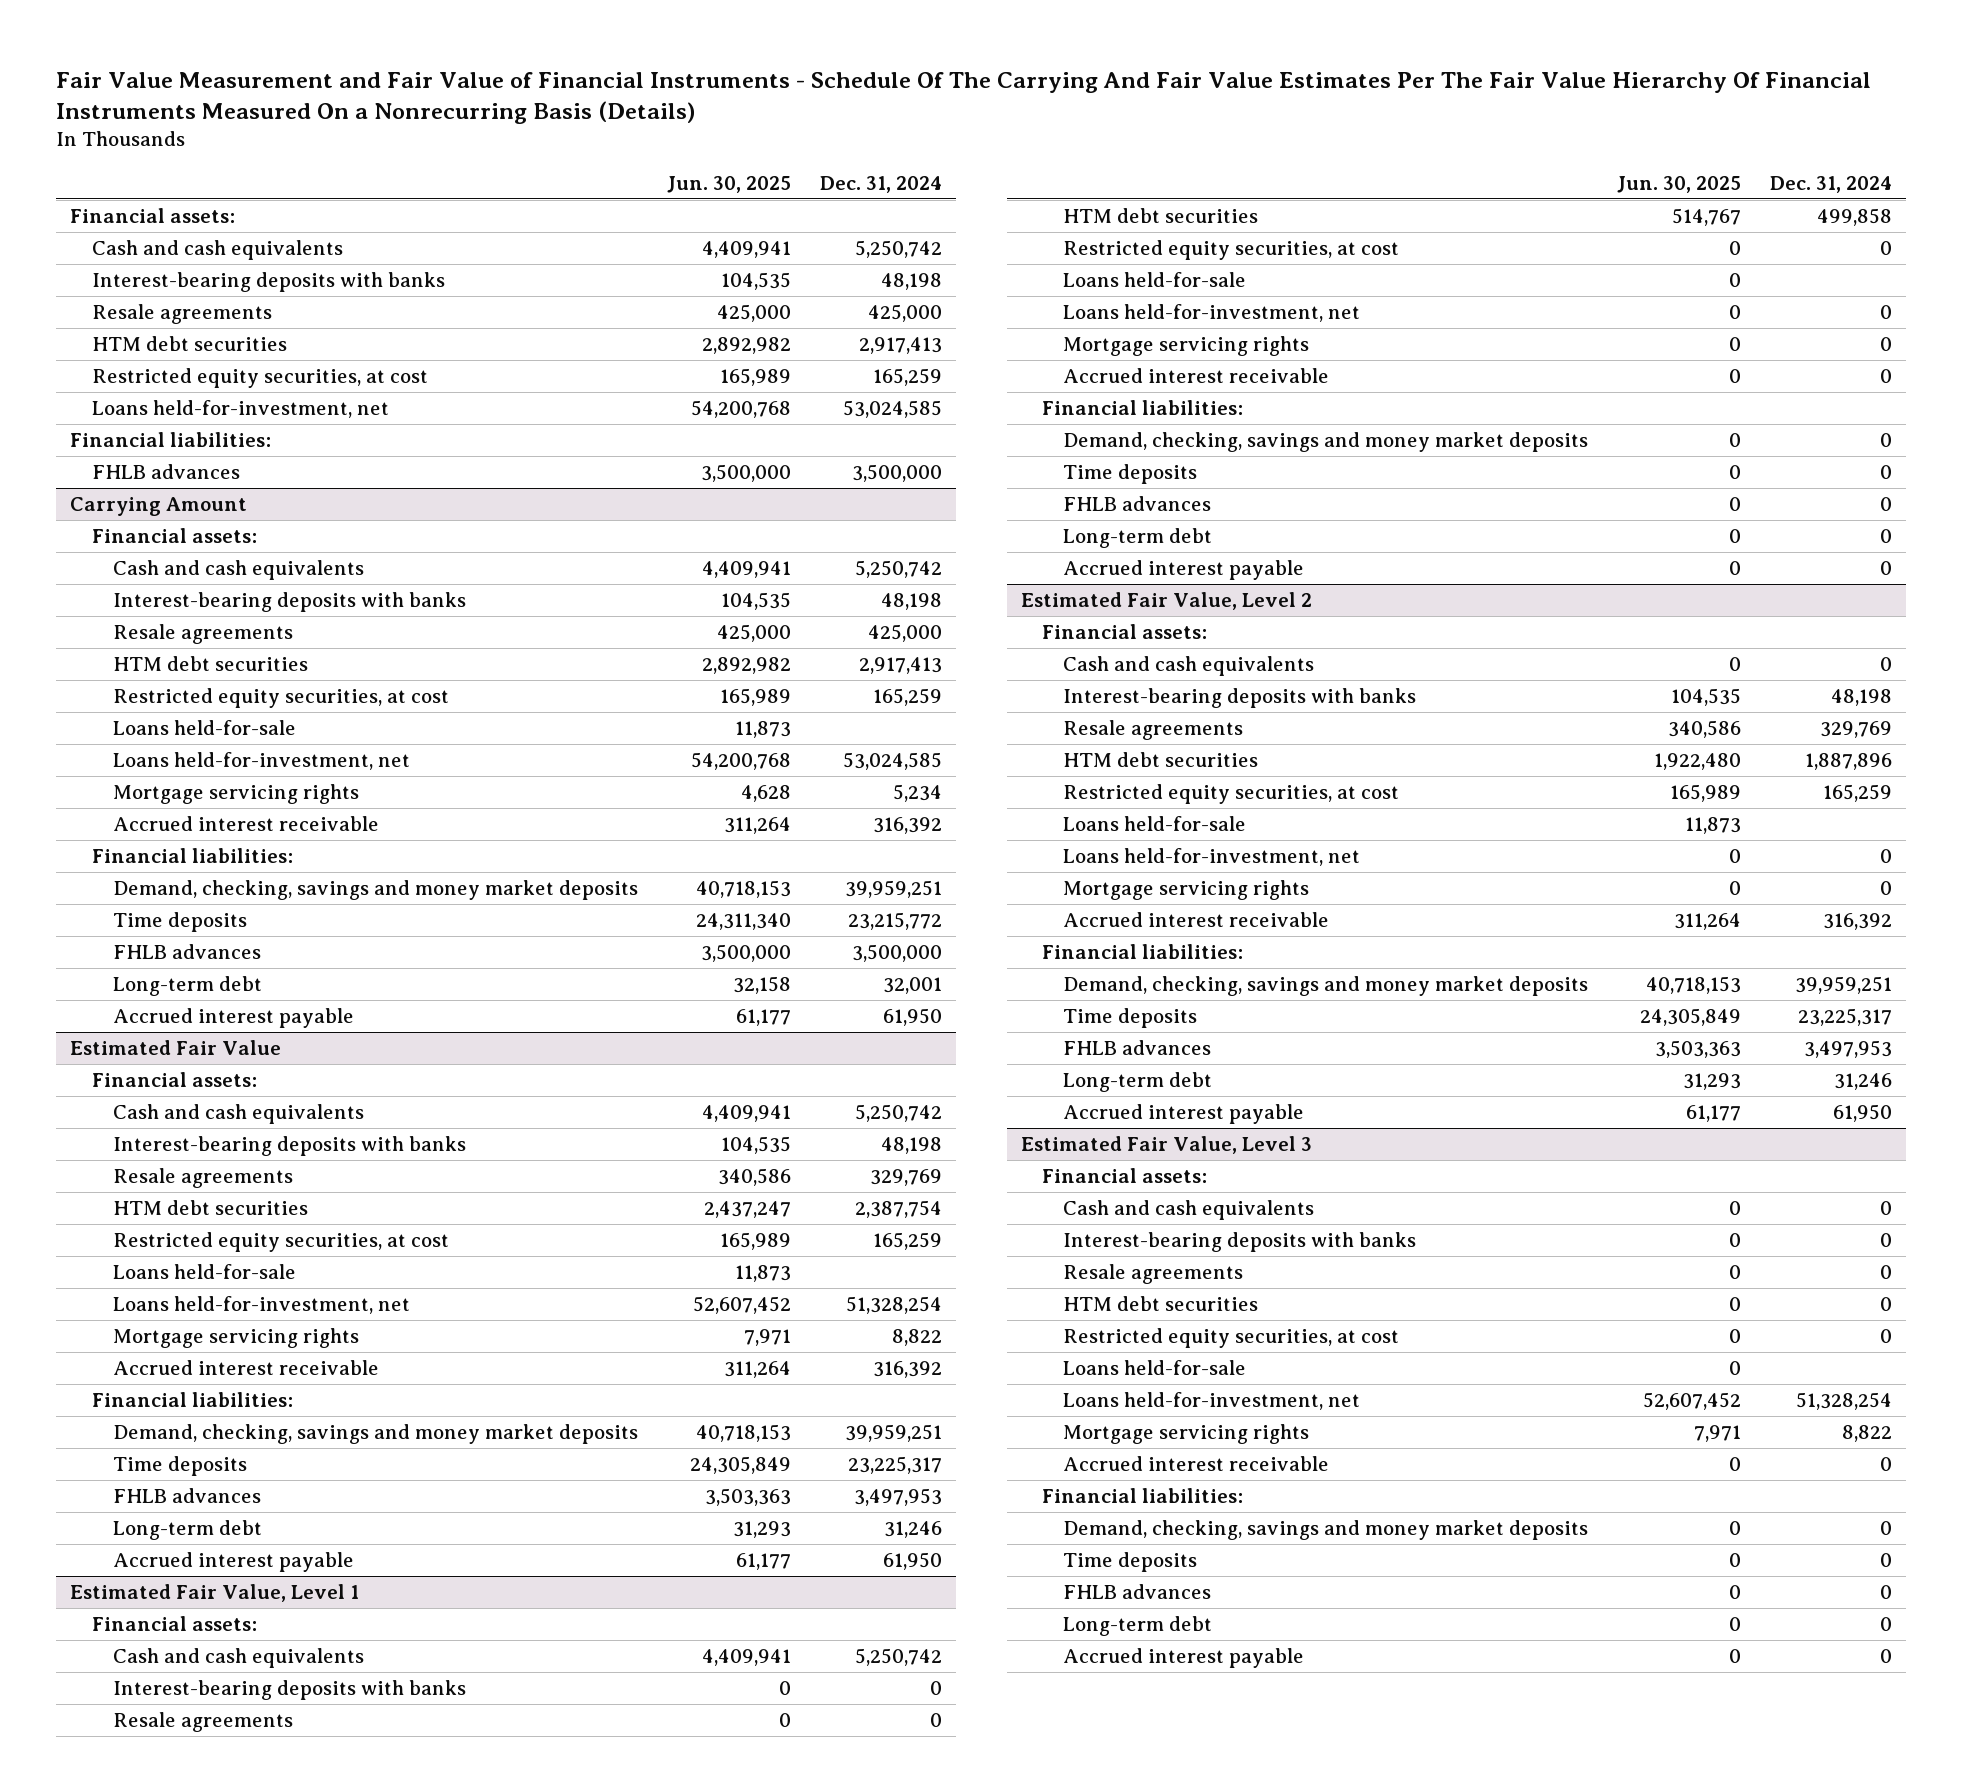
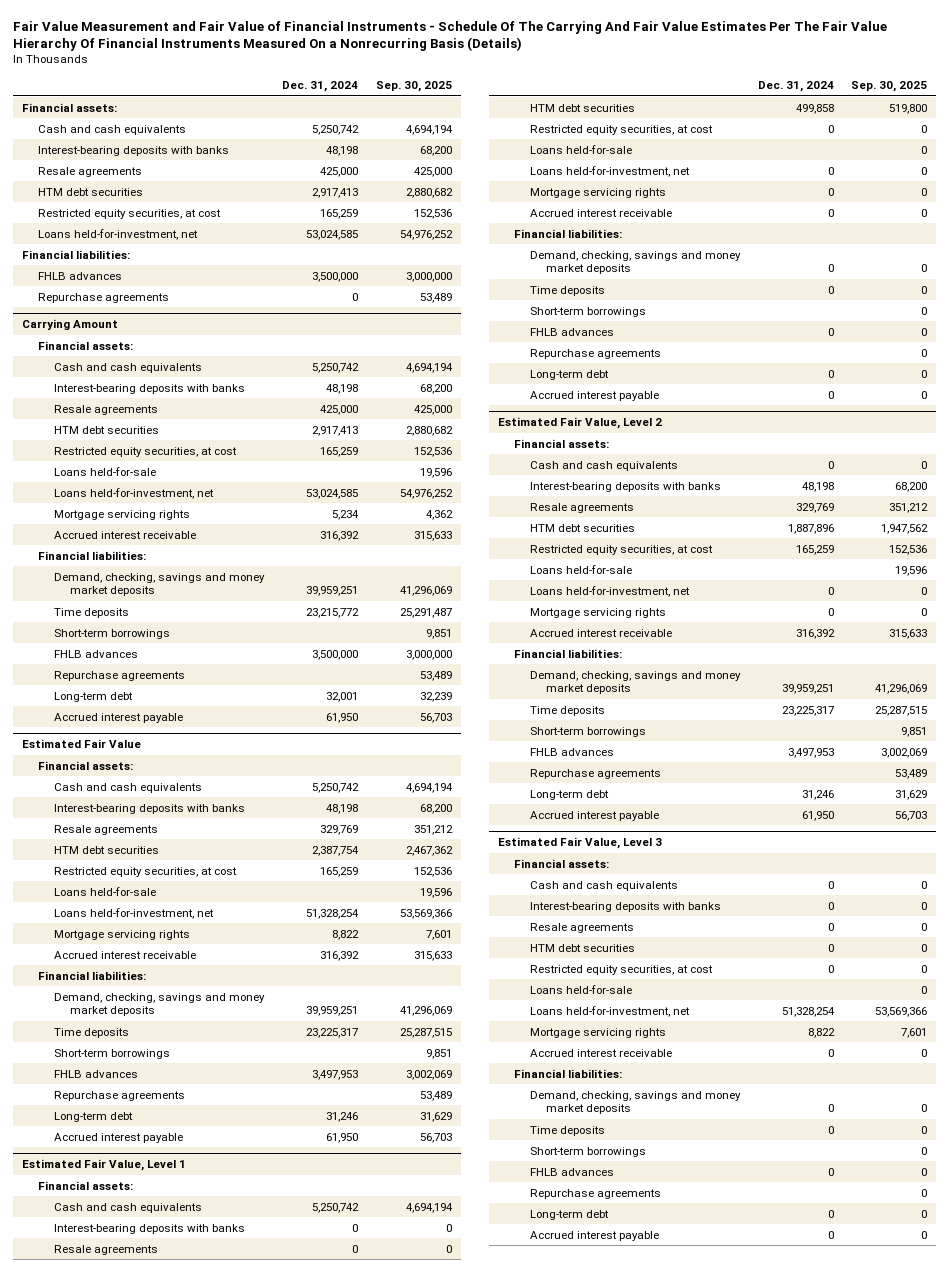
[666,175,791,193] Jun. 30, 2025 -> none
none -> [375,81,452,93] Sep. 30, 2025
none -> [38,292,170,303] Repurchase agreements
none -> [54,628,171,639] Short-term borrowings
none -> [54,670,186,681] Repurchase agreements
none -> [54,1048,171,1059] Short-term borrowings
none -> [54,1090,186,1101] Repurchase agreements
none -> [529,306,646,317] Short-term borrowings
none -> [529,348,661,359] Repurchase agreements
none -> [529,726,646,737] Short-term borrowings
none -> [529,768,661,779] Repurchase agreements
none -> [529,1146,646,1157] Short-term borrowings
none -> [529,1188,661,1199] Repurchase agreements

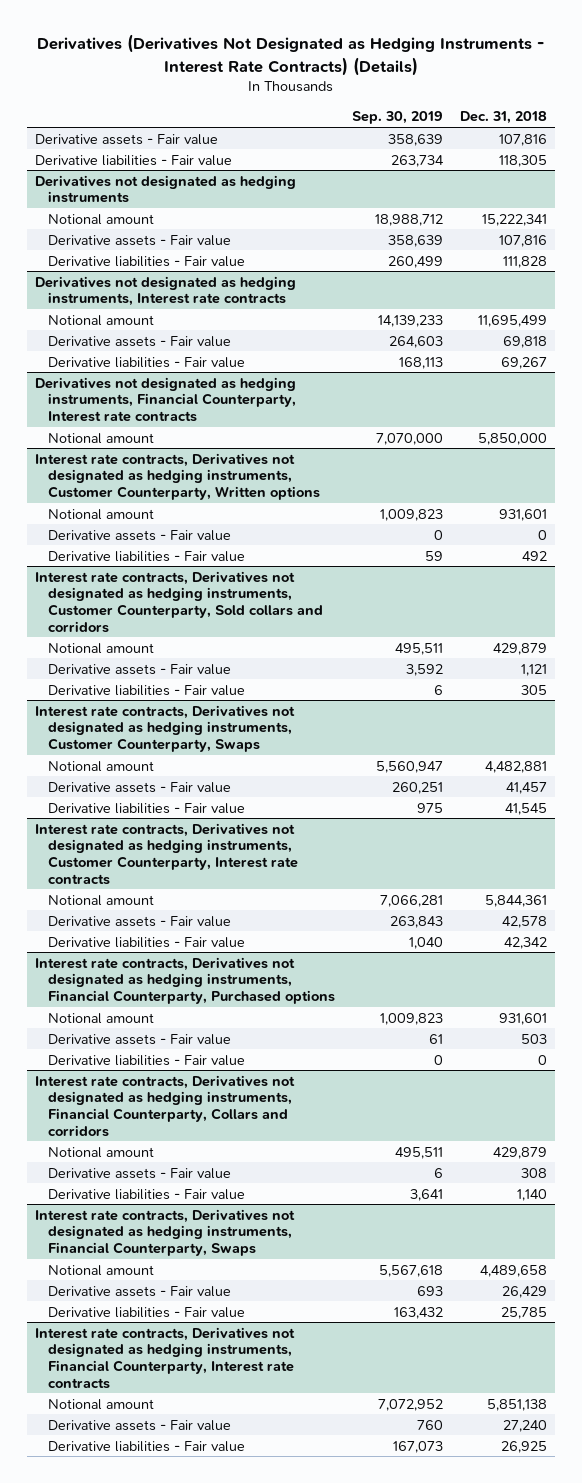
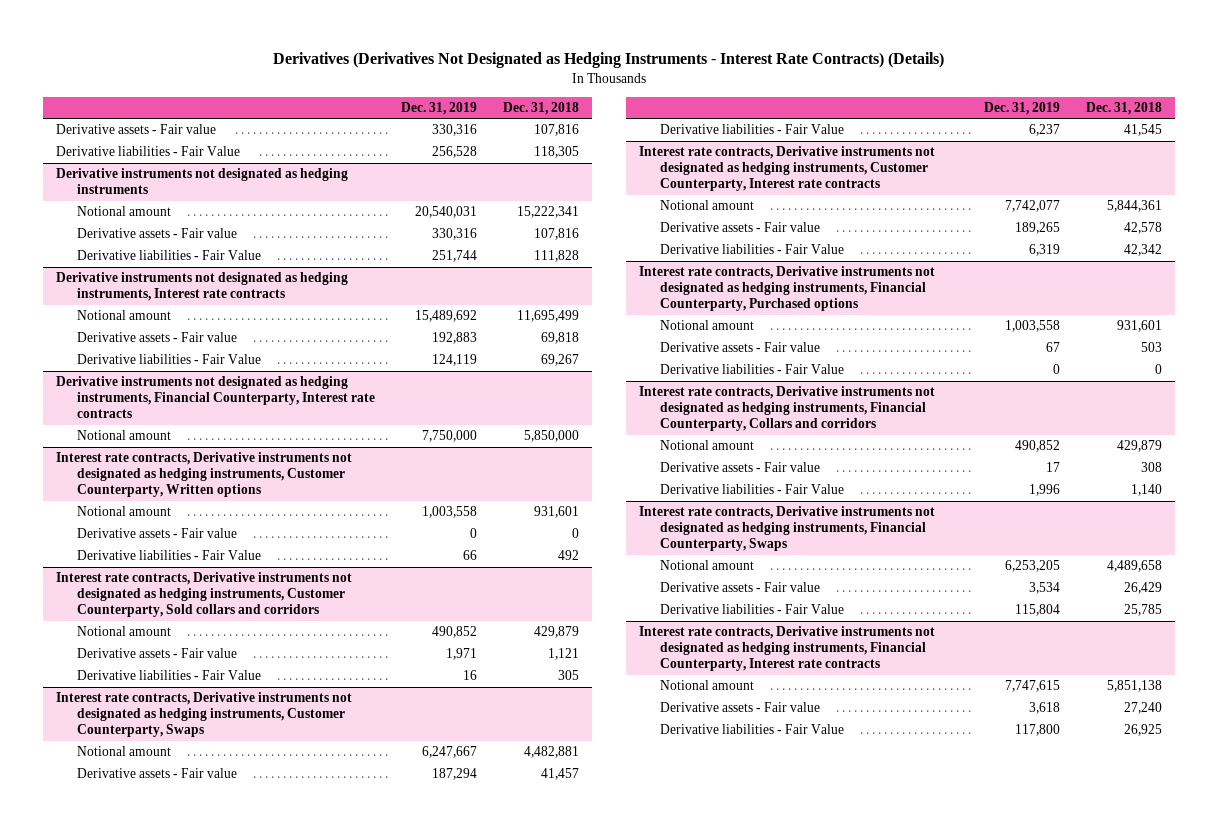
[352,111,444,125] Sep. 30, 2019 -> none
none -> [400,101,477,115] Dec. 31, 2019
[35,154,233,166] Derivative liabilities - Fair value -> [56,146,241,157] Derivative liabilities - Fair Value
[35,174,297,204] Derivatives not designated as hedging instruments -> [56,168,349,195] Derivative instruments not designated as hedging instruments
[48,255,246,267] Derivative liabilities - Fair value -> [76,250,261,261] Derivative liabilities - Fair Value
[35,275,297,307] Derivatives not designated as hedging instruments, Interest rate contracts -> [56,272,349,302] Derivative instruments not designated as hedging instruments, Interest rate contracts
[48,356,246,368] Derivative liabilities - Fair value -> [76,354,261,365] Derivative liabilities - Fair Value
[35,376,297,422] Derivatives not designated as hedging instruments, Financial Counterparty, Interest rate contracts -> [56,376,375,419] Derivative instruments not designated as hedging instruments, Financial Counterparty, Interest rate contracts
[35,452,321,500] Interest rate contracts, Derivatives not designated as hedging instruments, Customer Counterparty, Written options -> [56,452,353,498] Interest rate contracts, Derivative instruments not designated as hedging instruments, Customer Counterparty, Written options
[48,550,246,562] Derivative liabilities - Fair value -> [76,550,261,561] Derivative liabilities - Fair Value
[35,570,324,633] Interest rate contracts, Derivatives not designated as hedging instruments, Customer Counterparty, Sold collars and corridors -> [56,572,353,618] Interest rate contracts, Derivative instruments not designated as hedging instruments, Customer Counterparty, Sold collars and corridors
[48,684,246,696] Derivative liabilities - Fair value -> [76,670,261,681] Derivative liabilities - Fair Value
[35,704,296,752] Interest rate contracts, Derivatives not designated as hedging instruments, Customer Counterparty, Swaps -> [56,692,353,738] Interest rate contracts, Derivative instruments not designated as hedging instruments, Customer Counterparty, Swaps
[48,802,246,814] Derivative liabilities - Fair value -> [659,124,844,135] Derivative liabilities - Fair Value
[35,822,299,885] Interest rate contracts, Derivatives not designated as hedging instruments, Customer Counterparty, Interest rate contracts -> [639,146,936,192] Interest rate contracts, Derivative instruments not designated as hedging instruments, Customer Counterparty, Interest rate contracts
[48,936,246,948] Derivative liabilities - Fair value -> [659,244,844,255] Derivative liabilities - Fair Value
[35,956,336,1004] Interest rate contracts, Derivatives not designated as hedging instruments, Financial Counterparty, Purchased options -> [639,266,936,312] Interest rate contracts, Derivative instruments not designated as hedging instruments, Financial Counterparty, Purchased options
[48,1054,246,1066] Derivative liabilities - Fair value -> [659,364,844,375] Derivative liabilities - Fair Value
[35,1074,296,1137] Interest rate contracts, Derivatives not designated as hedging instruments, Financial Counterparty, Collars and corridors -> [639,386,936,432] Interest rate contracts, Derivative instruments not designated as hedging instruments, Financial Counterparty, Collars and corridors
[48,1188,246,1200] Derivative liabilities - Fair value -> [659,484,844,495] Derivative liabilities - Fair Value
[35,1208,296,1256] Interest rate contracts, Derivatives not designated as hedging instruments, Financial Counterparty, Swaps -> [639,506,936,552] Interest rate contracts, Derivative instruments not designated as hedging instruments, Financial Counterparty, Swaps
[48,1306,246,1318] Derivative liabilities - Fair value -> [659,604,844,615] Derivative liabilities - Fair Value
[35,1326,296,1389] Interest rate contracts, Derivatives not designated as hedging instruments, Financial Counterparty, Interest rate contracts -> [639,626,936,672] Interest rate contracts, Derivative instruments not designated as hedging instruments, Financial Counterparty, Interest rate contracts
[48,1440,246,1452] Derivative liabilities - Fair value -> [659,724,844,735] Derivative liabilities - Fair Value

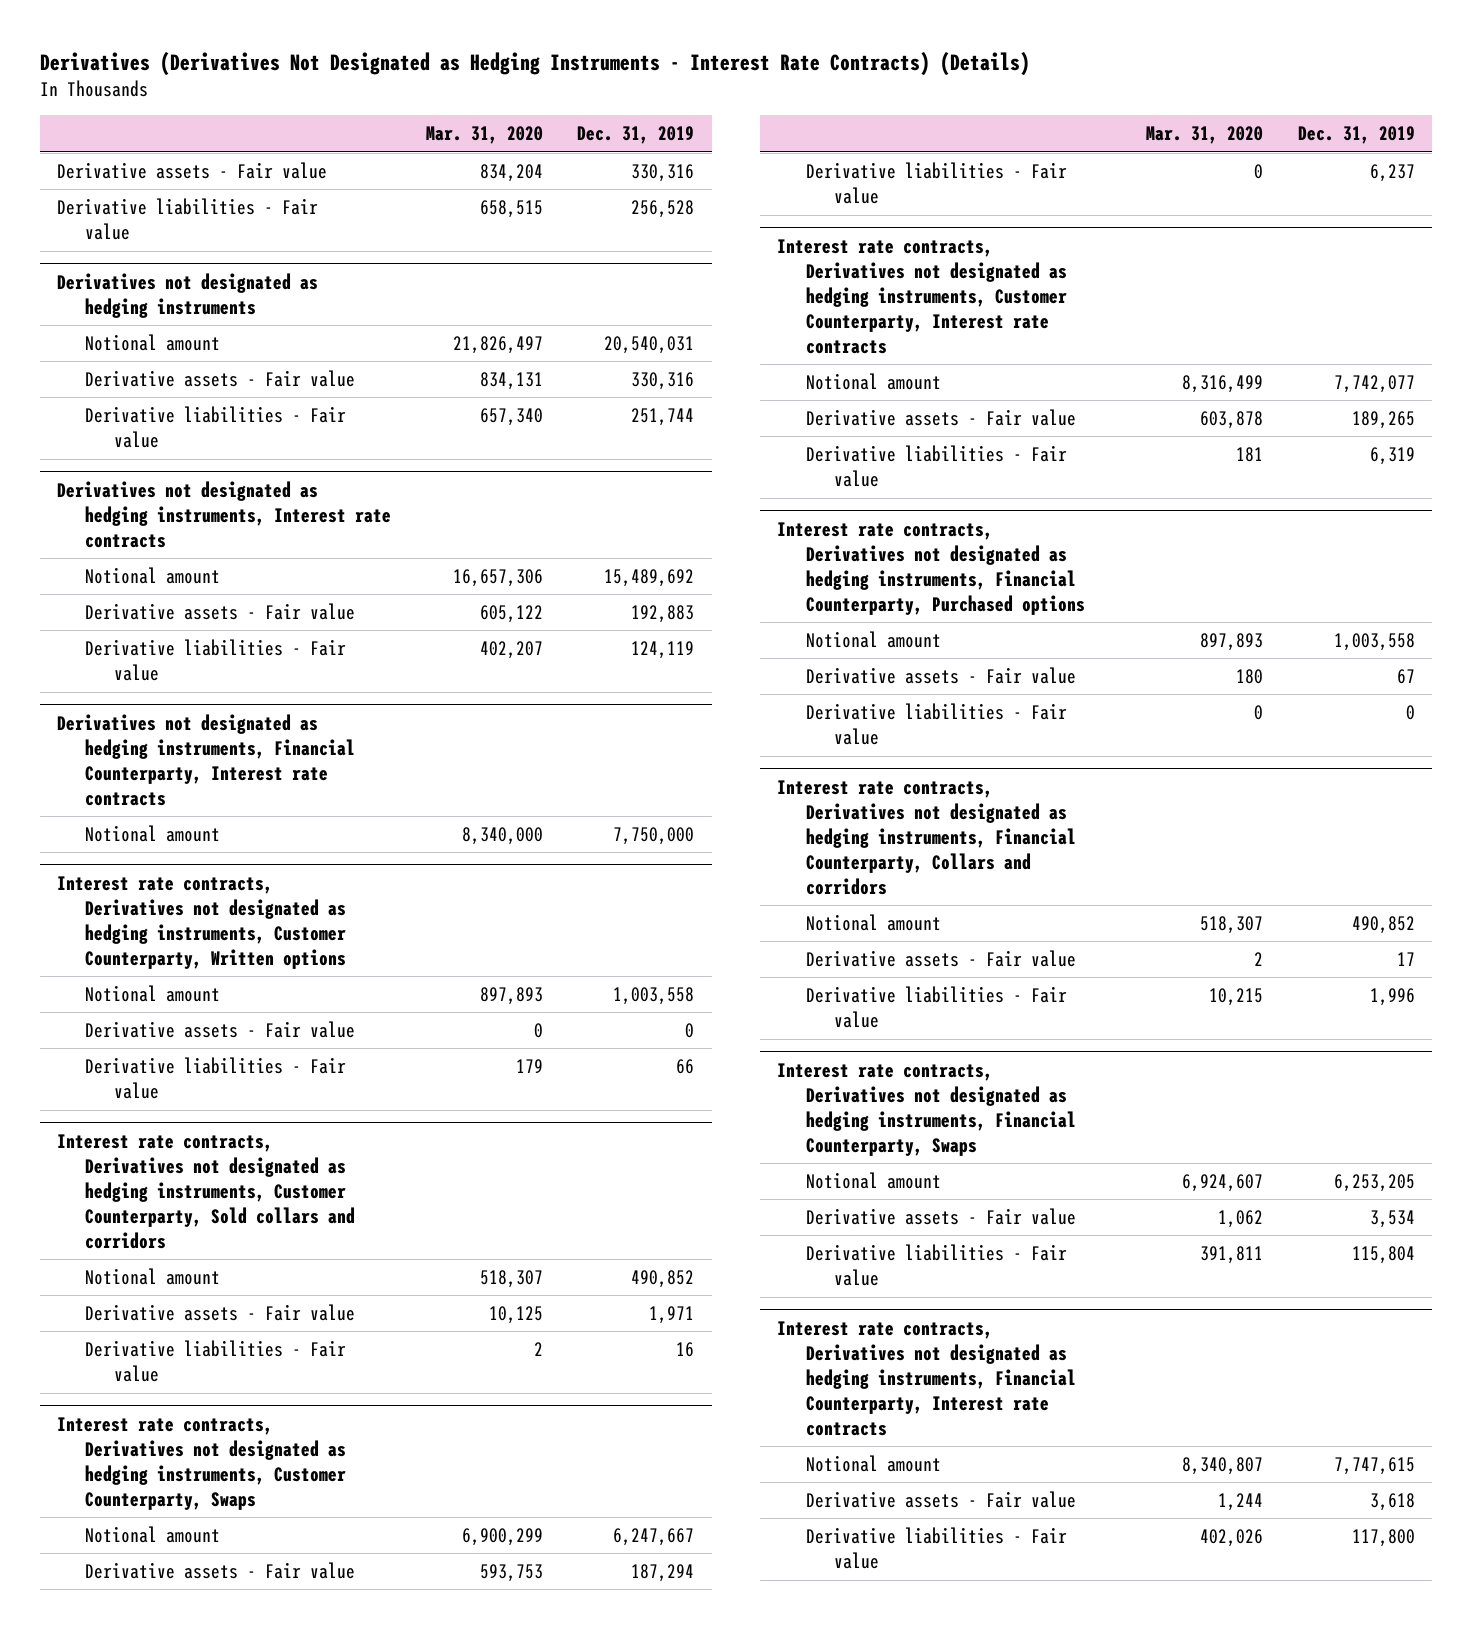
[502,101,579,115] Dec. 31, 2018 -> none
none -> [425,126,543,145] Mar. 31, 2020
[56,146,241,157] Derivative liabilities - Fair Value -> [57,197,319,241] Derivative liabilities - Fair value
[56,168,349,195] Derivative instruments not designated as hedging instruments -> [57,272,319,318] Derivatives not designated as hedging instruments
[76,250,261,261] Derivative liabilities - Fair Value -> [85,405,347,449] Derivative liabilities - Fair value
[56,272,349,302] Derivative instruments not designated as hedging instruments, Interest rate contracts -> [57,480,392,548] Derivatives not designated as hedging instruments, Interest rate contracts
[76,354,261,365] Derivative liabilities - Fair Value -> [85,638,347,682] Derivative liabilities - Fair value
[56,376,375,419] Derivative instruments not designated as hedging instruments, Financial Counterparty, Interest rate contracts -> [57,713,356,806] Derivatives not designated as hedging instruments, Financial Counterparty, Interest rate contracts
[56,452,353,498] Interest rate contracts, Derivative instruments not designated as hedging instruments, Customer Counterparty, Written options -> [57,875,347,969] Interest rate contracts, Derivatives not designated as hedging instruments, Customer Counterparty, Written options
[76,550,261,561] Derivative liabilities - Fair Value -> [85,1056,347,1100] Derivative liabilities - Fair value
[56,572,353,618] Interest rate contracts, Derivative instruments not designated as hedging instruments, Customer Counterparty, Sold collars and corridors -> [57,1133,356,1249] Interest rate contracts, Derivatives not designated as hedging instruments, Customer Counterparty, Sold collars and corridors
[76,670,261,681] Derivative liabilities - Fair Value -> [85,1339,347,1383] Derivative liabilities - Fair value
[56,692,353,738] Interest rate contracts, Derivative instruments not designated as hedging instruments, Customer Counterparty, Swaps -> [57,1416,347,1510] Interest rate contracts, Derivatives not designated as hedging instruments, Customer Counterparty, Swaps
[659,124,844,135] Derivative liabilities - Fair Value -> [805,161,1067,205] Derivative liabilities - Fair value
[639,146,936,192] Interest rate contracts, Derivative instruments not designated as hedging instruments, Customer Counterparty, Interest rate contracts -> [777,238,1067,354] Interest rate contracts, Derivatives not designated as hedging instruments, Customer Counterparty, Interest rate contracts
[659,244,844,255] Derivative liabilities - Fair Value -> [805,444,1067,488] Derivative liabilities - Fair value
[639,266,936,312] Interest rate contracts, Derivative instruments not designated as hedging instruments, Financial Counterparty, Purchased options -> [777,521,1085,615] Interest rate contracts, Derivatives not designated as hedging instruments, Financial Counterparty, Purchased options
[659,364,844,375] Derivative liabilities - Fair Value -> [805,702,1067,746] Derivative liabilities - Fair value
[639,386,936,432] Interest rate contracts, Derivative instruments not designated as hedging instruments, Financial Counterparty, Collars and corridors -> [777,779,1076,895] Interest rate contracts, Derivatives not designated as hedging instruments, Financial Counterparty, Collars and corridors
[659,484,844,495] Derivative liabilities - Fair Value -> [805,985,1067,1029] Derivative liabilities - Fair value
[639,506,936,552] Interest rate contracts, Derivative instruments not designated as hedging instruments, Financial Counterparty, Swaps -> [777,1062,1076,1156] Interest rate contracts, Derivatives not designated as hedging instruments, Financial Counterparty, Swaps
[659,604,844,615] Derivative liabilities - Fair Value -> [805,1243,1067,1287] Derivative liabilities - Fair value
[639,626,936,672] Interest rate contracts, Derivative instruments not designated as hedging instruments, Financial Counterparty, Interest rate contracts -> [777,1320,1076,1436] Interest rate contracts, Derivatives not designated as hedging instruments, Financial Counterparty, Interest rate contracts
[659,724,844,735] Derivative liabilities - Fair Value -> [805,1526,1067,1570] Derivative liabilities - Fair value

